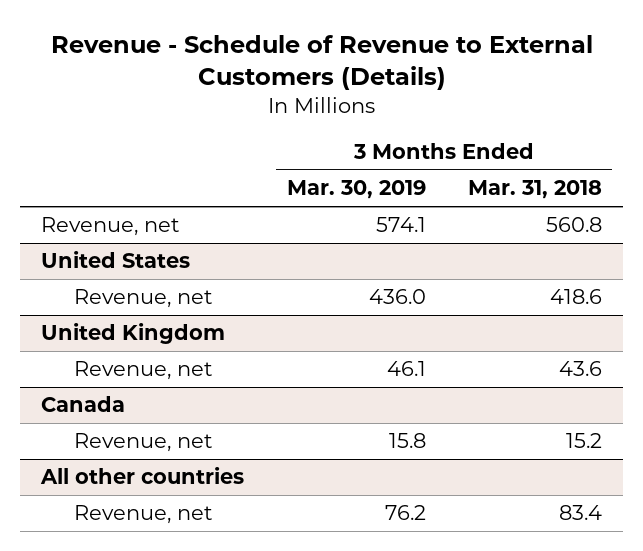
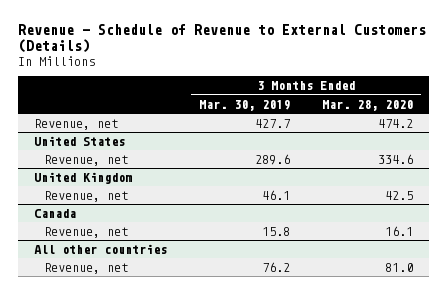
[467,180,602,200] Mar. 31, 2018 -> none
none -> [321,99,413,111] Mar. 28, 2020
[375,217,426,233] 574.1 -> [255,119,291,129] 427.7
[368,289,426,305] 436.0 -> [255,154,291,166] 289.6

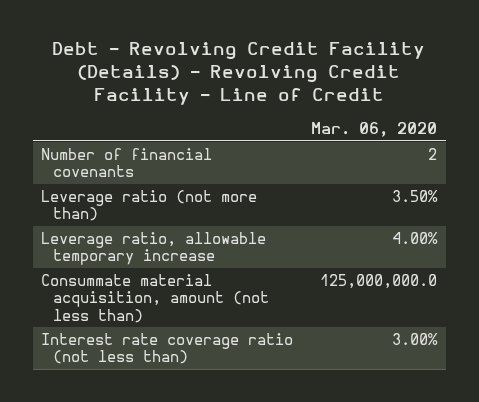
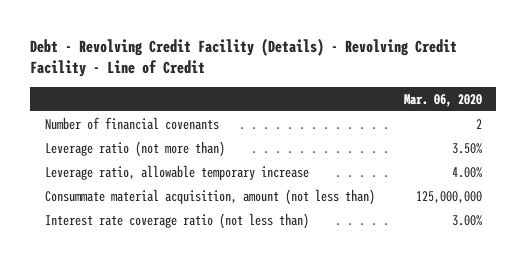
[320,274,438,290] 125,000,000.0 -> [415,190,482,204] 125,000,000

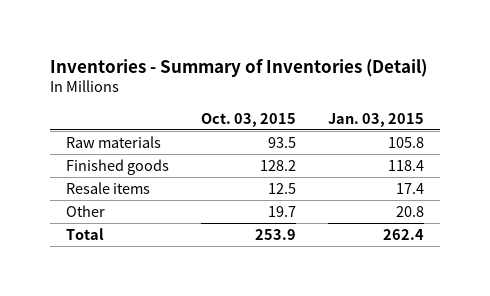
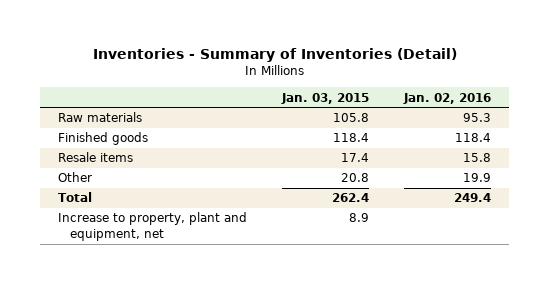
[200,112,296,127] Oct. 03, 2015 -> none
none -> [403,92,492,104] Jan. 02, 2016
none -> [57,212,247,241] Increase to property, plant and equipment, net

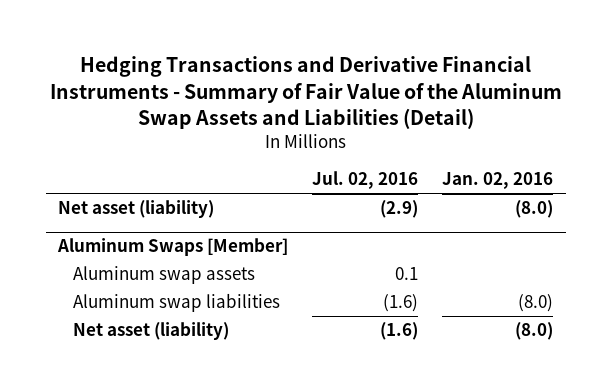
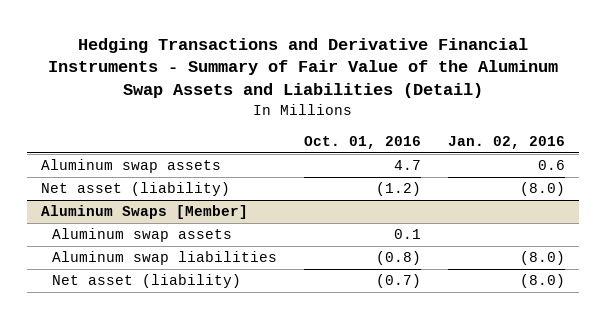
[312,171,419,190] Jul. 02, 2016 -> none
none -> [303,135,421,149] Oct. 01, 2016
none -> [40,159,221,174] Aluminum swap assets

